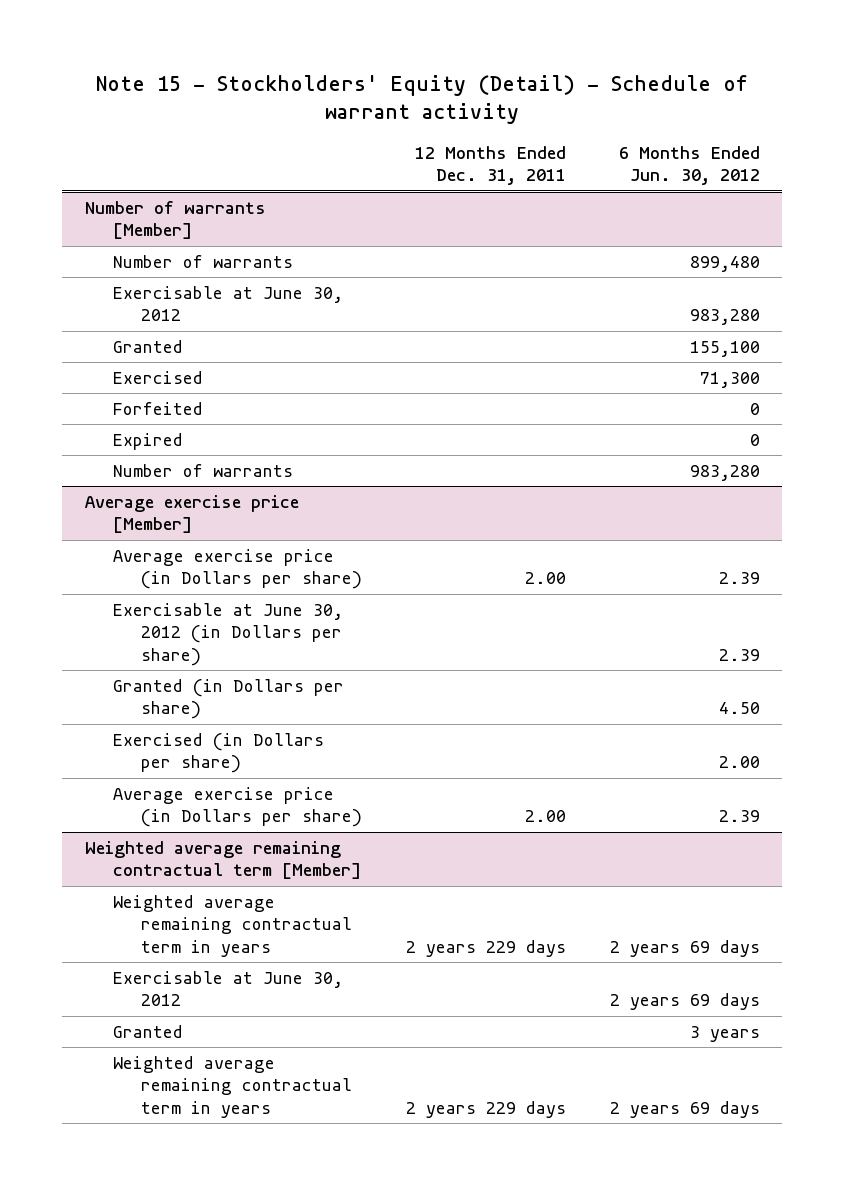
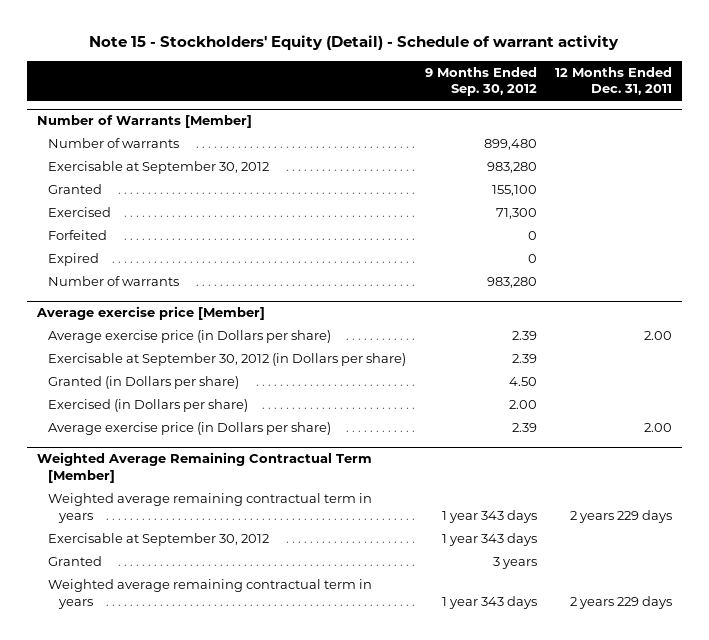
[618,145,760,186] 6 Months Ended Jun. 30, 2012 -> none
none -> [424,66,537,97] 9 Months Ended Sep. 30, 2012
[84,200,266,240] Number of warrants [Member] -> [36,115,252,129] Number of Warrants [Member]
[112,285,343,322] Exercisable at June 30, 2012 -> [47,161,269,175] Exercisable at September 30, 2012
[112,602,343,666] Exercisable at June 30, 2012 (in Dollars per share) -> [47,353,406,367] Exercisable at September 30, 2012 (in Dollars per share)
[84,840,361,880] Weighted average remaining contractual term [Member] -> [36,452,372,484] Weighted Average Remaining Contractual Term [Member]
[112,970,343,1007] Exercisable at June 30, 2012 -> [47,533,269,547] Exercisable at September 30, 2012

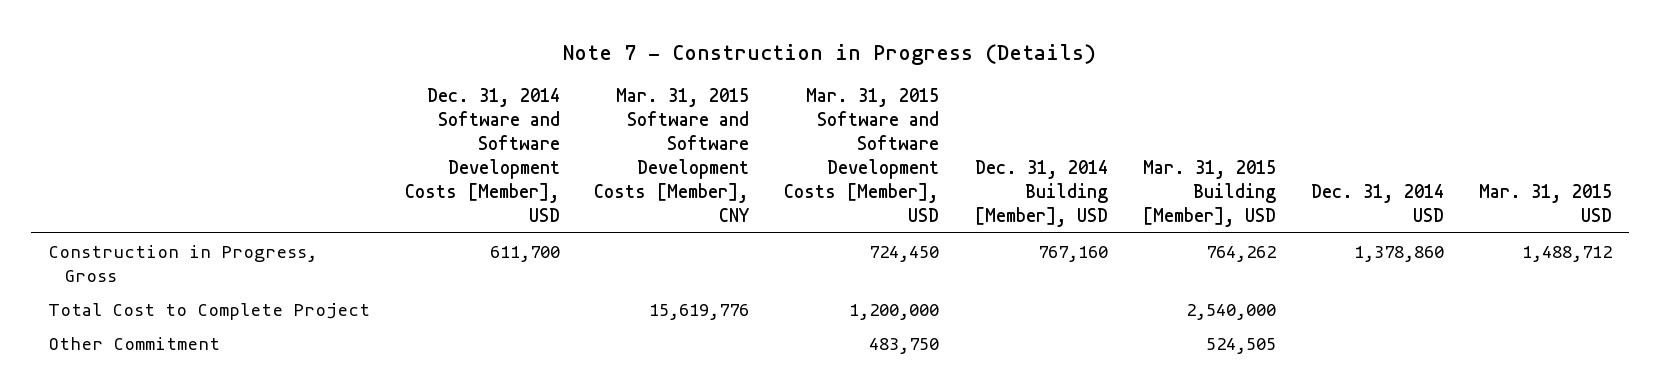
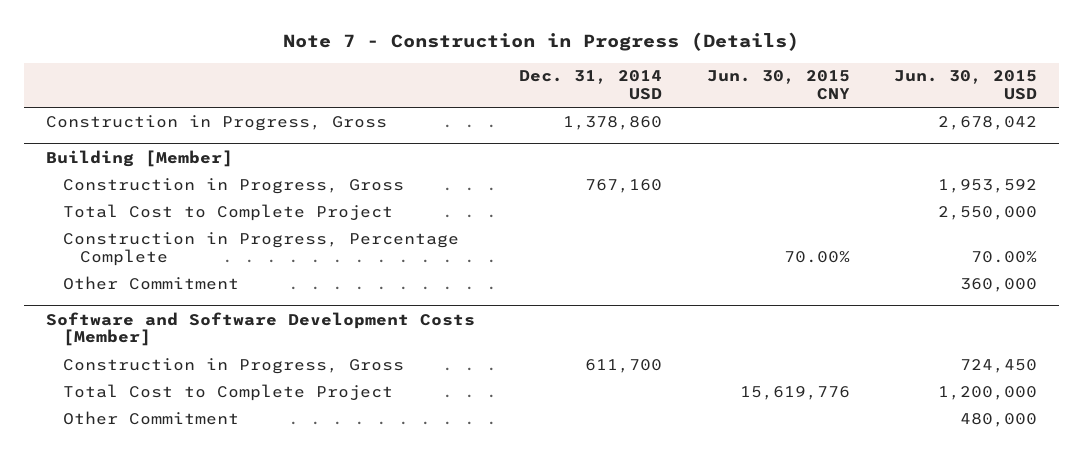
[404,87,560,222] Dec. 31, 2014 Software and Software Development Costs [Member], USD -> none
[594,87,750,222] Mar. 31, 2015 Software and Software Development Costs [Member], CNY -> none
[784,87,940,222] Mar. 31, 2015 Software and Software Development Costs [Member], USD -> none
[973,159,1108,227] Dec. 31, 2014 Building [Member], USD -> none
[1142,159,1277,227] Mar. 31, 2015 Building [Member], USD -> none
[1478,183,1612,222] Mar. 31, 2015 USD -> none
none -> [706,70,850,101] Jun. 30, 2015 CNY
none -> [893,70,1037,101] Jun. 30, 2015 USD
[47,302,370,320] Total Cost to Complete Project -> none
[47,336,220,350] Other Commitment -> none
none -> [45,149,233,167] Building [Member]
none -> [63,177,405,194] Construction in Progress, Gross
none -> [63,203,394,221] Total Cost to Complete Project
none -> [63,231,460,266] Construction in Progress, Percentage Complete
none -> [63,275,240,290] Other Commitment
none -> [45,311,475,347] Software and Software Development Costs [Member]
none -> [63,357,405,374] Construction in Progress, Gross
none -> [63,383,394,401] Total Cost to Complete Project
none -> [63,410,240,425] Other Commitment

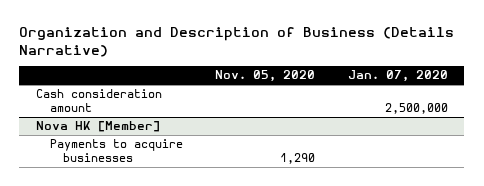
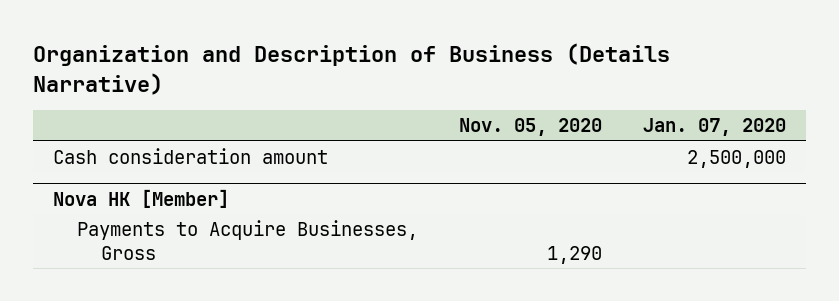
[49,139,183,163] Payments to acquire businesses -> [77,220,419,260] Payments to Acquire Businesses, Gross

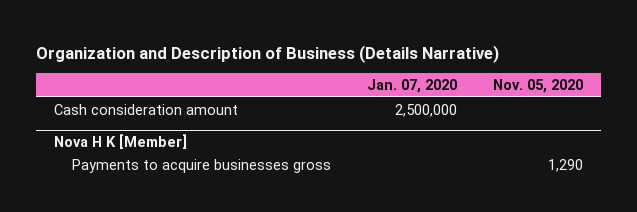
[53,188,230,208] Nova HK [Member] -> [53,133,187,149] Nova H K [Member]
[77,220,419,260] Payments to Acquire Businesses, Gross -> [72,158,332,173] Payments to acquire businesses gross

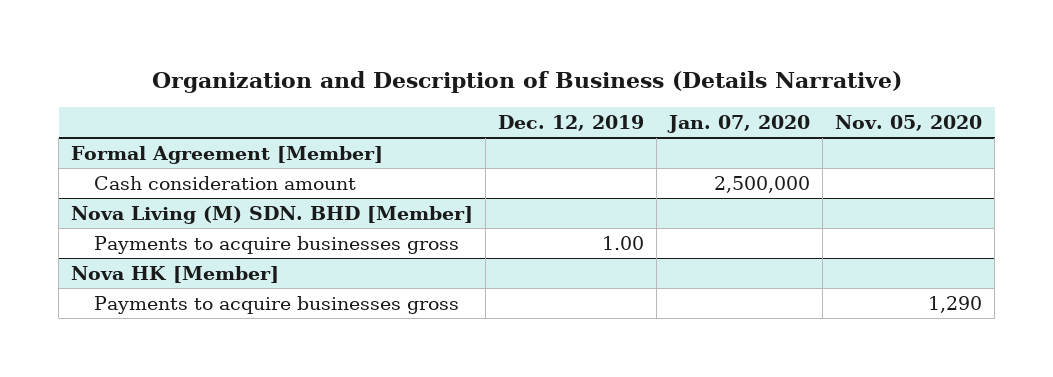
none -> [498,114,645,131] Dec. 12, 2019
none -> [71,146,384,165] Formal Agreement [Member]
none -> [71,206,474,225] Nova Living (M) SDN. BHD [Member]
none -> [93,236,459,255] Payments to acquire businesses gross
[53,133,187,149] Nova H K [Member] -> [71,266,280,284] Nova HK [Member]

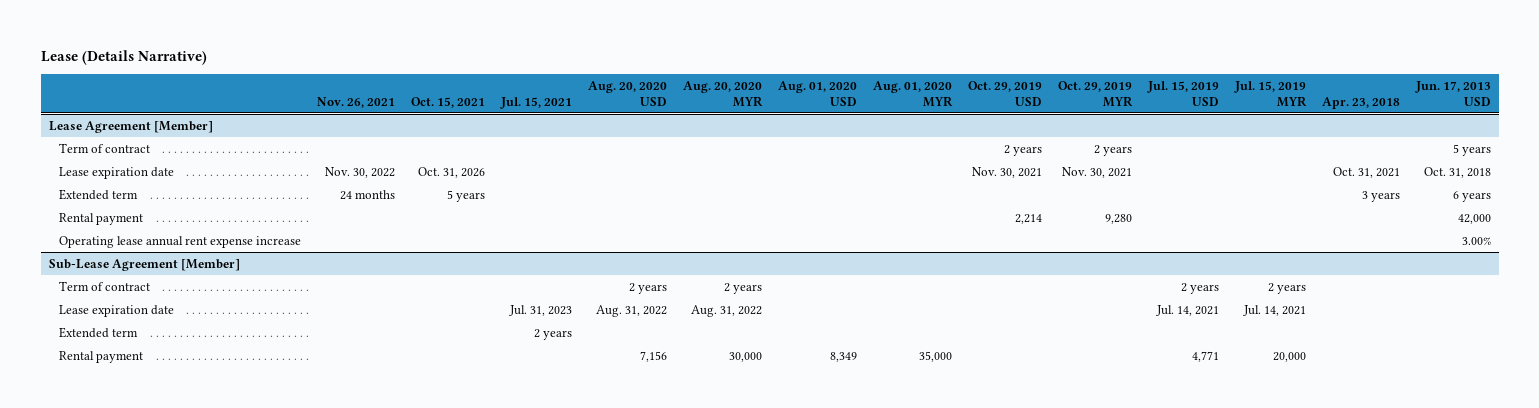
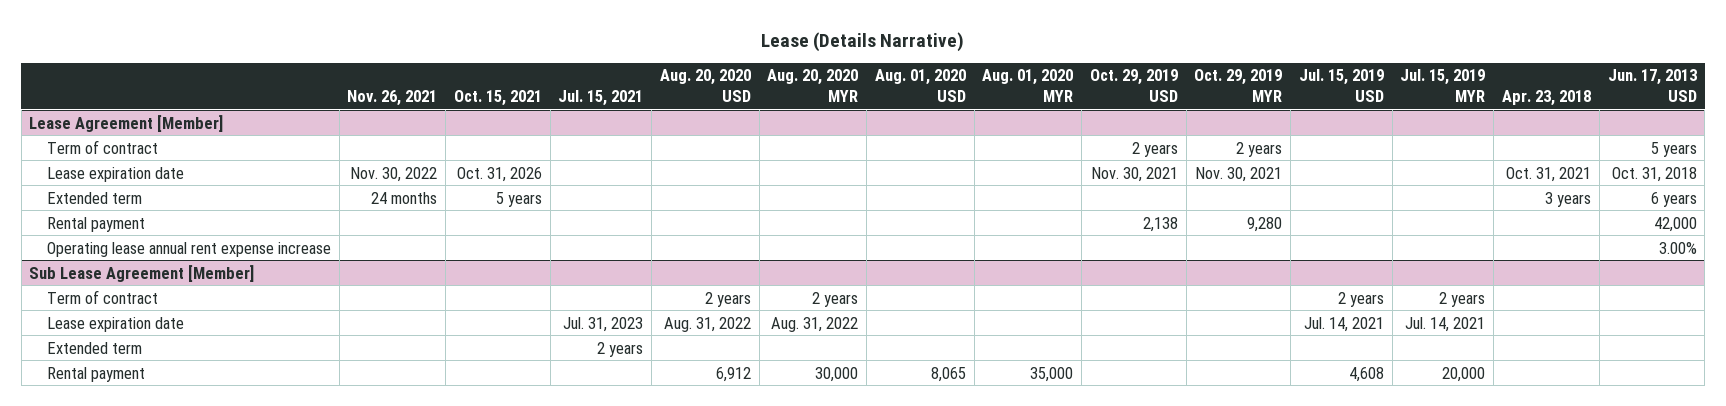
[1014,213,1042,224] 2,214 -> [1142,216,1178,232] 2,138
[48,258,240,271] Sub-Lease Agreement [Member] -> [29,264,255,282] Sub Lease Agreement [Member]
[639,350,667,362] 7,156 -> [715,366,751,382] 6,912
[829,351,857,362] 8,349 -> [930,366,966,382] 8,065
[1191,350,1219,362] 4,771 -> [1348,366,1384,382] 4,608

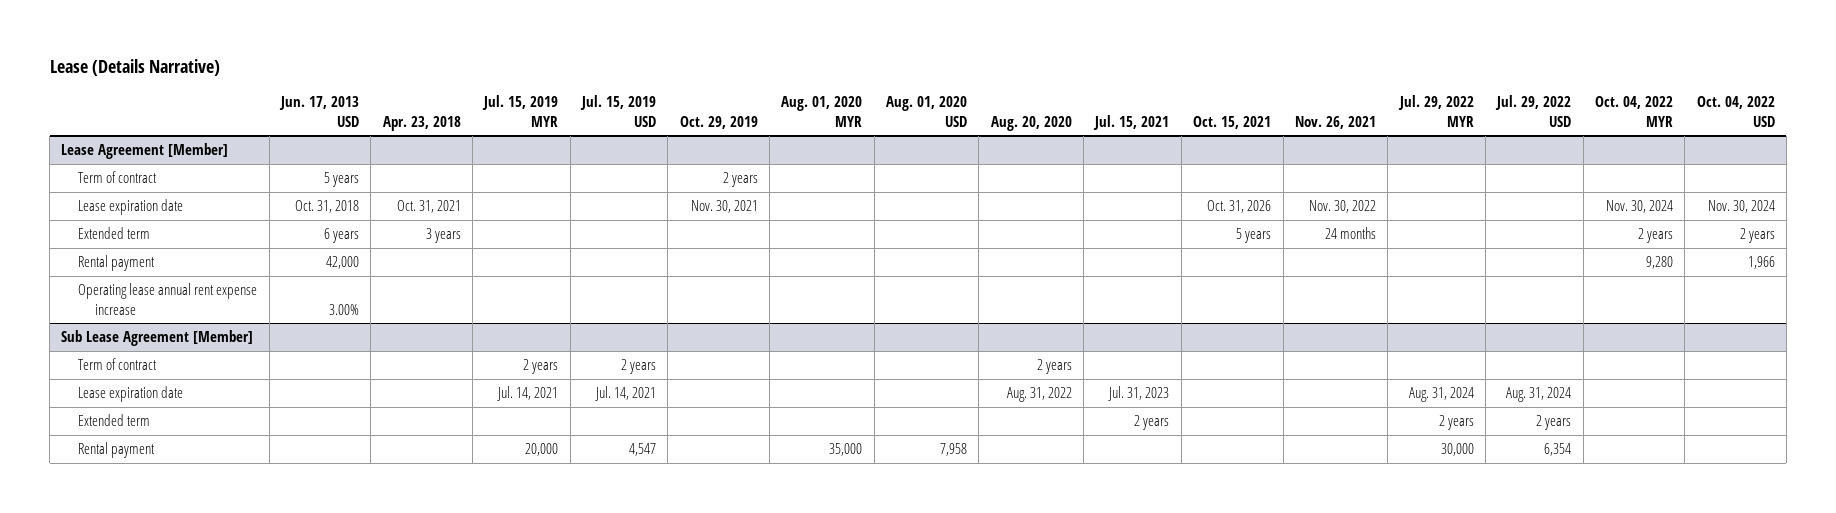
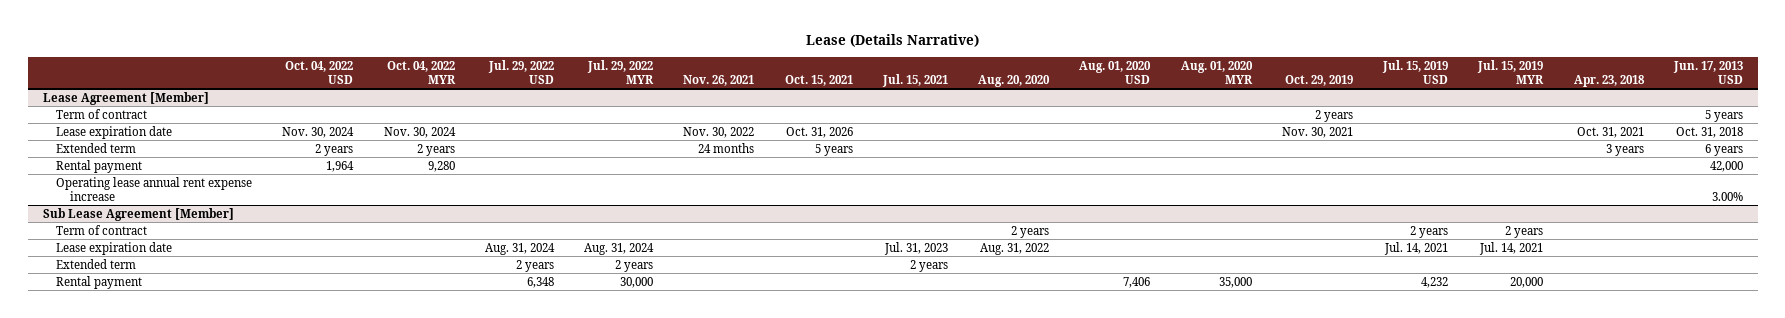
[1747,256,1775,270] 1,966 -> [326,160,355,172] 1,964
[629,443,657,457] 4,547 -> [1421,276,1449,288] 4,232
[940,443,968,457] 7,958 -> [1123,276,1151,288] 7,406
[1544,443,1572,457] 6,354 -> [526,276,554,288] 6,348

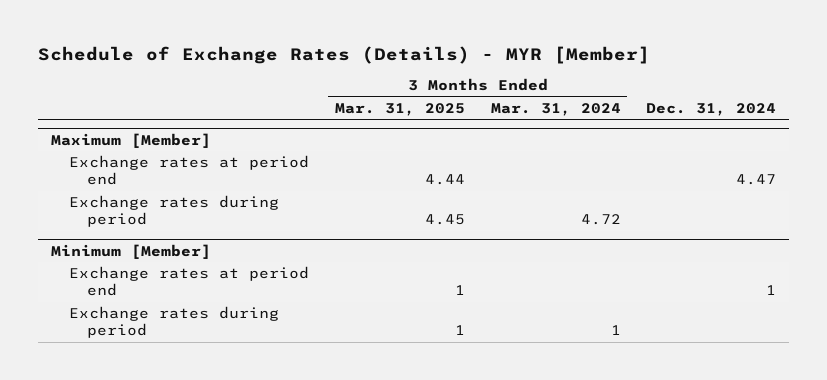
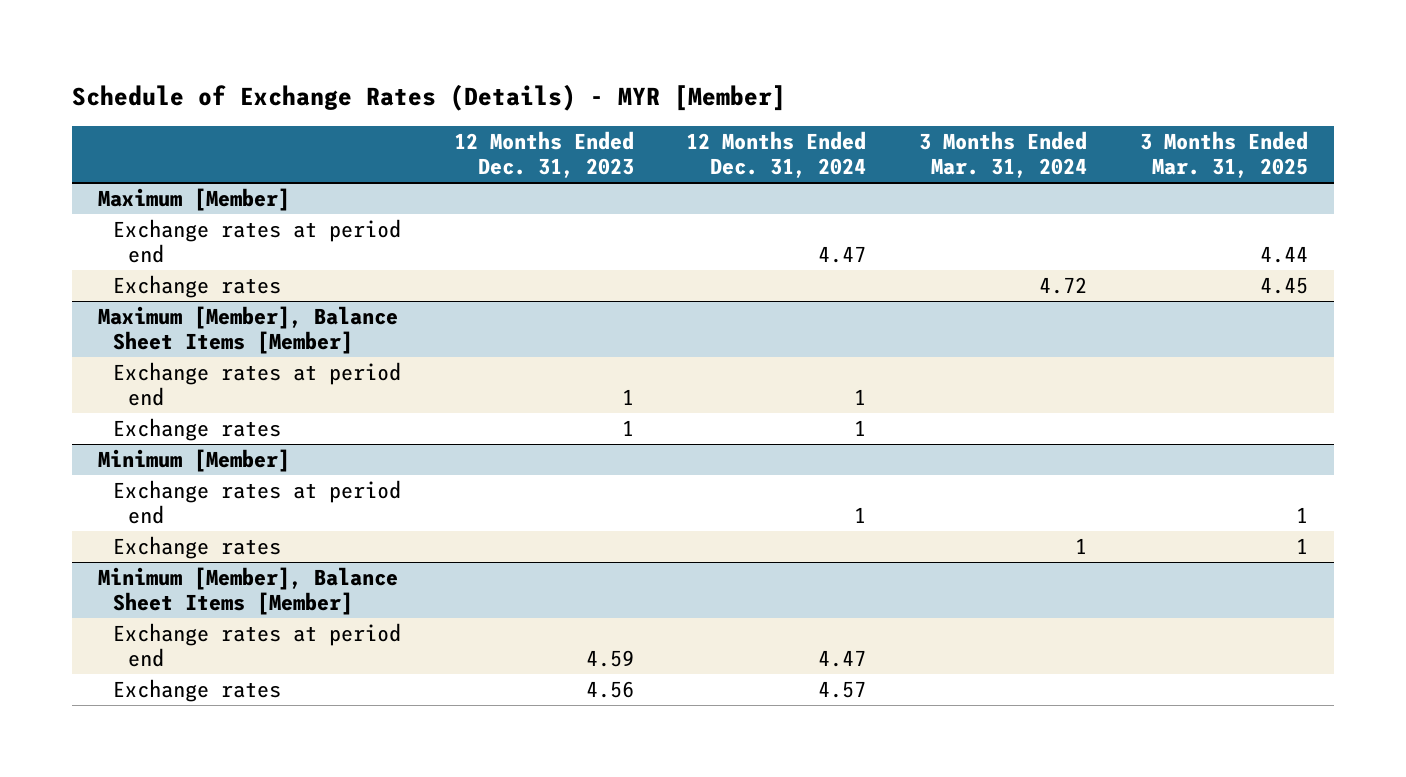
[646,102,777,116] Dec. 31, 2024 -> none
none -> [453,131,634,179] 12 Months Ended Dec. 31, 2023
none -> [686,131,867,179] 12 Months Ended Dec. 31, 2024
[69,195,280,228] Exchange rates during period -> [113,274,282,298] Exchange rates
none -> [98,305,399,355] Maximum [Member], Balance Sheet Items [Member]
none -> [113,361,402,407] Exchange rates at period end
none -> [113,417,282,441] Exchange rates
[69,306,280,339] Exchange rates during period -> [113,535,282,559] Exchange rates
none -> [98,566,399,616] Minimum [Member], Balance Sheet Items [Member]
none -> [113,622,402,668] Exchange rates at period end
none -> [113,678,282,702] Exchange rates

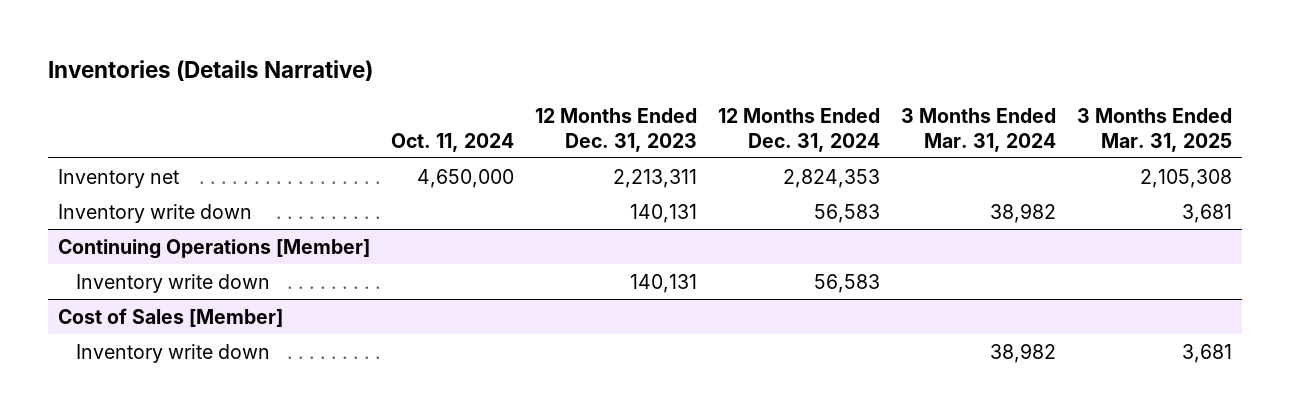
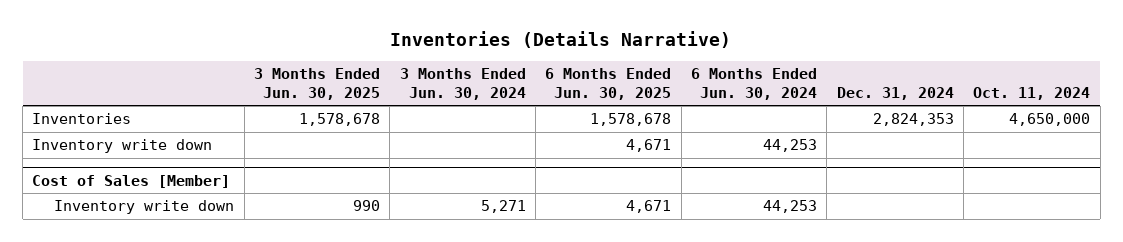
[535,107,698,152] 12 Months Ended Dec. 31, 2023 -> none
[718,107,881,152] 12 Months Ended Dec. 31, 2024 -> none
[900,107,1056,152] 3 Months Ended Mar. 31, 2024 -> none
[1076,107,1232,152] 3 Months Ended Mar. 31, 2025 -> none
none -> [254,68,381,100] 3 Months Ended Jun. 30, 2025
none -> [399,68,526,100] 3 Months Ended Jun. 30, 2024
none -> [545,68,672,100] 6 Months Ended Jun. 30, 2025
none -> [691,68,818,100] 6 Months Ended Jun. 30, 2024
none -> [836,86,954,100] Dec. 31, 2024
[58,168,180,188] Inventory net -> [32,113,132,125] Inventories
[58,238,371,259] Continuing Operations [Member] -> none
[75,273,270,293] Inventory write down -> none

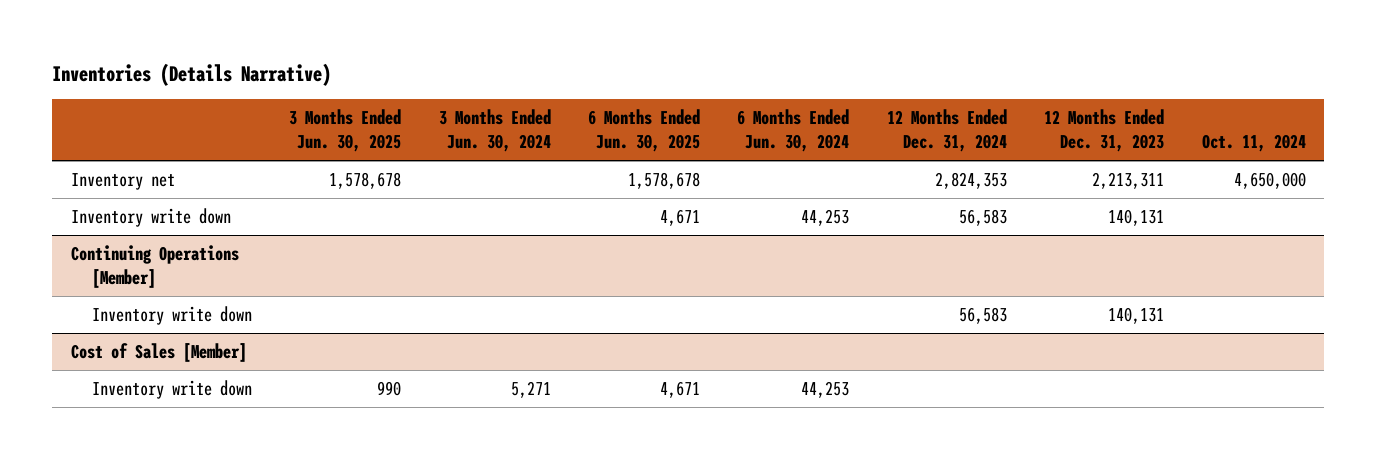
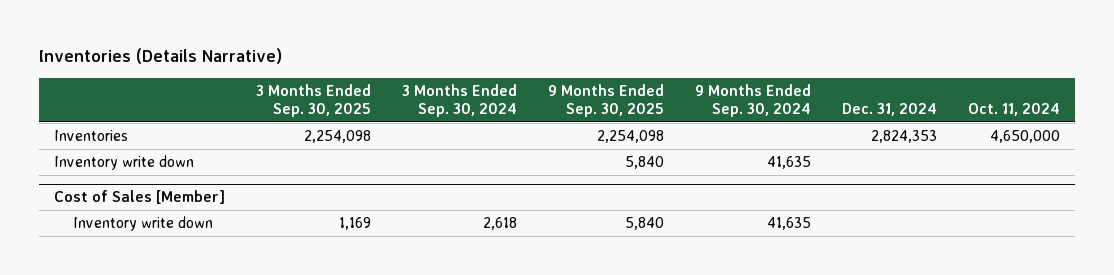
[289,109,402,153] 3 Months Ended Jun. 30, 2025 -> none
[438,109,551,153] 3 Months Ended Jun. 30, 2024 -> none
[588,109,701,153] 6 Months Ended Jun. 30, 2025 -> none
[737,109,850,153] 6 Months Ended Jun. 30, 2024 -> none
[886,109,1007,153] 12 Months Ended Dec. 31, 2024 -> none
[1044,109,1165,153] 12 Months Ended Dec. 31, 2023 -> none
none -> [256,83,372,118] 3 Months Ended Sep. 30, 2025
none -> [402,83,518,118] 3 Months Ended Sep. 30, 2024
none -> [547,83,664,118] 9 Months Ended Sep. 30, 2025
none -> [694,83,811,118] 9 Months Ended Sep. 30, 2024
none -> [841,103,937,117] Dec. 31, 2024
[70,173,175,191] Inventory net -> [54,130,129,142] Inventories
[70,245,239,288] Continuing Operations [Member] -> none
[91,306,252,326] Inventory write down -> none

